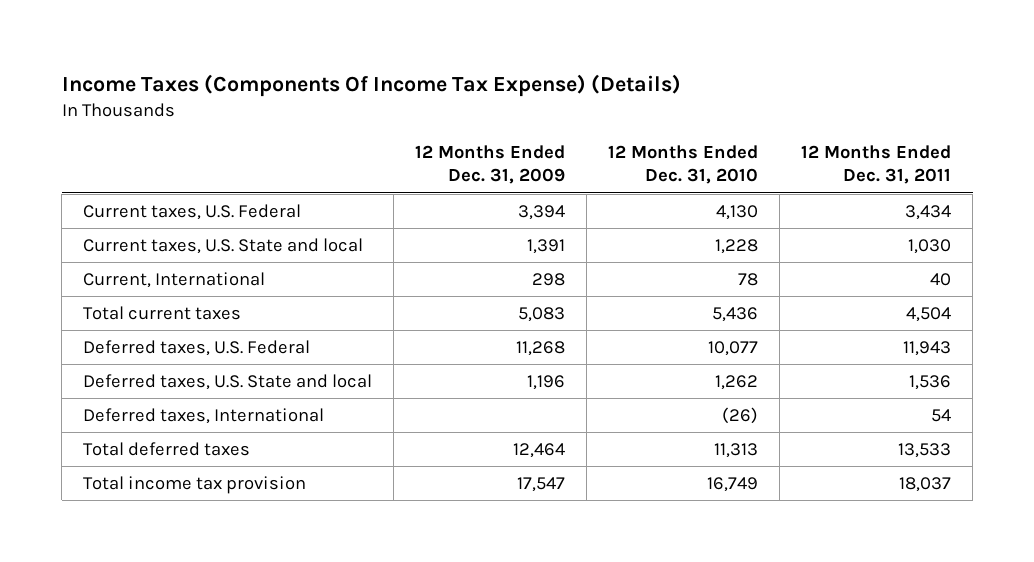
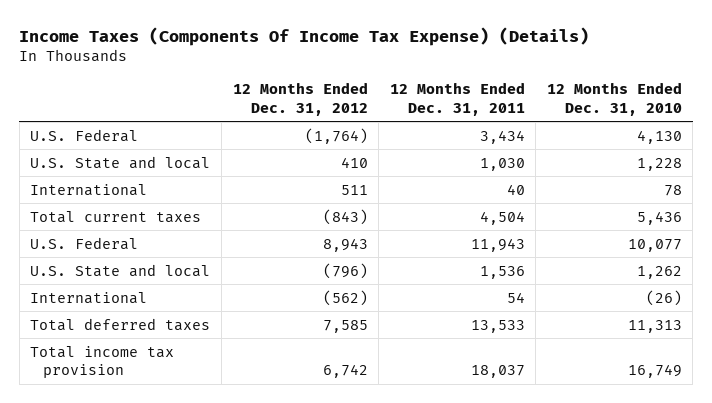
[415,144,566,185] 12 Months Ended Dec. 31, 2009 -> none
none -> [232,82,368,116] 12 Months Ended Dec. 31, 2012
[83,204,302,221] Current taxes, U.S. Federal -> [30,128,139,142] U.S. Federal
[83,238,364,255] Current taxes, U.S. State and local -> [30,155,211,169] U.S. State and local
[83,272,266,289] Current, International -> [30,183,148,196] International
[83,340,311,357] Deferred taxes, U.S. Federal -> [30,236,139,250] U.S. Federal
[83,374,373,391] Deferred taxes, U.S. State and local -> [30,263,211,277] U.S. State and local
[83,408,325,425] Deferred taxes, International -> [30,291,148,304] International

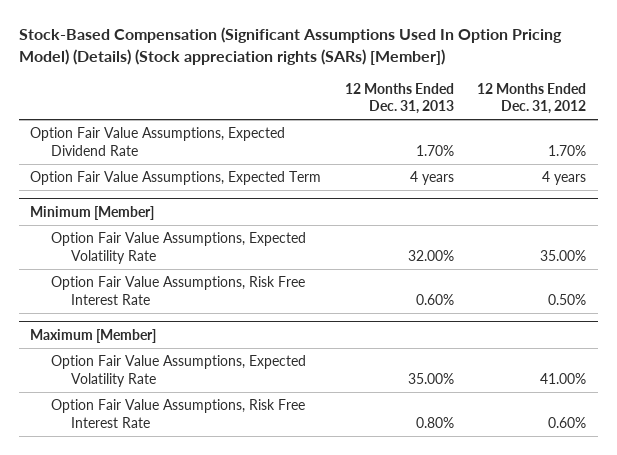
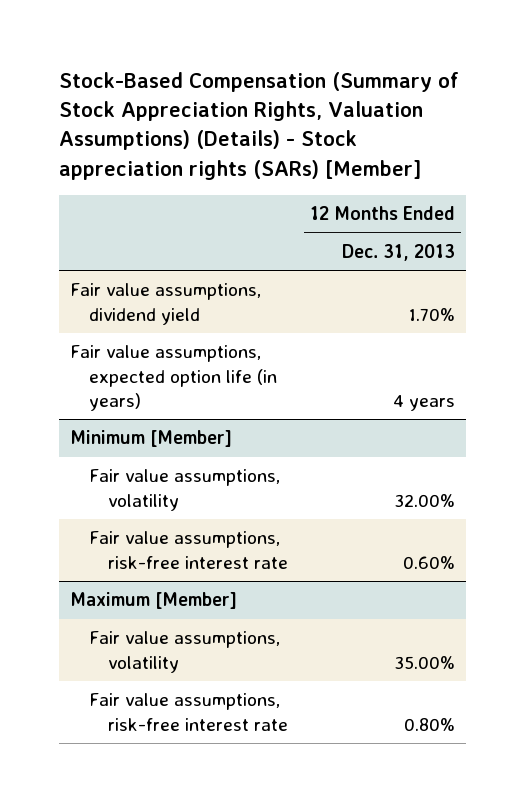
[18,27,562,65] Stock-Based Compensation (Significant Assumptions Used In Option Pricing Model) (Details) (Stock appreciation rights (SARs) [Member]) -> [58,71,459,180] Stock-Based Compensation (Summary of Stock Appreciation Rights, Valuation Assumptions) (Details) - Stock appreciation rights (SARs) [Member]
[477,82,587,115] 12 Months Ended Dec. 31, 2012 -> none
[30,127,286,156] Option Fair Value Assumptions, Expected Dividend Rate -> [69,283,261,325] Fair value assumptions, dividend yield
[30,171,322,186] Option Fair Value Assumptions, Expected Term -> [69,345,277,411] Fair value assumptions, expected option life (in years)
[50,232,306,264] Option Fair Value Assumptions, Expected Volatility Rate -> [88,469,280,511] Fair value assumptions, volatility
[50,276,305,305] Option Fair Value Assumptions, Risk Free Interest Rate -> [88,531,288,569] Fair value assumptions, risk-free interest rate
[50,355,306,387] Option Fair Value Assumptions, Expected Volatility Rate -> [88,631,280,673] Fair value assumptions, volatility
[50,399,305,428] Option Fair Value Assumptions, Risk Free Interest Rate -> [88,693,288,731] Fair value assumptions, risk-free interest rate

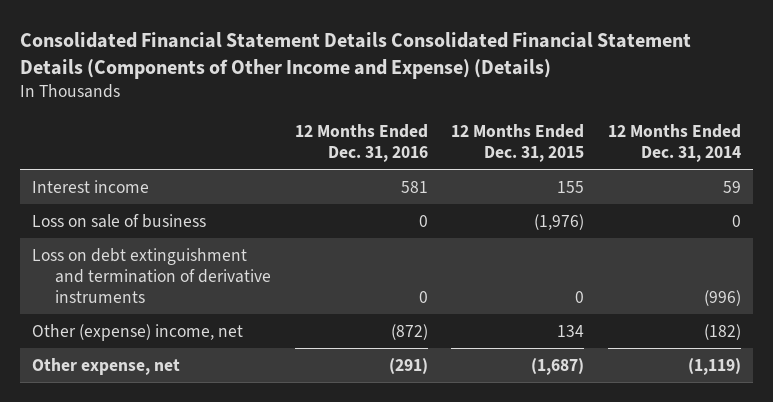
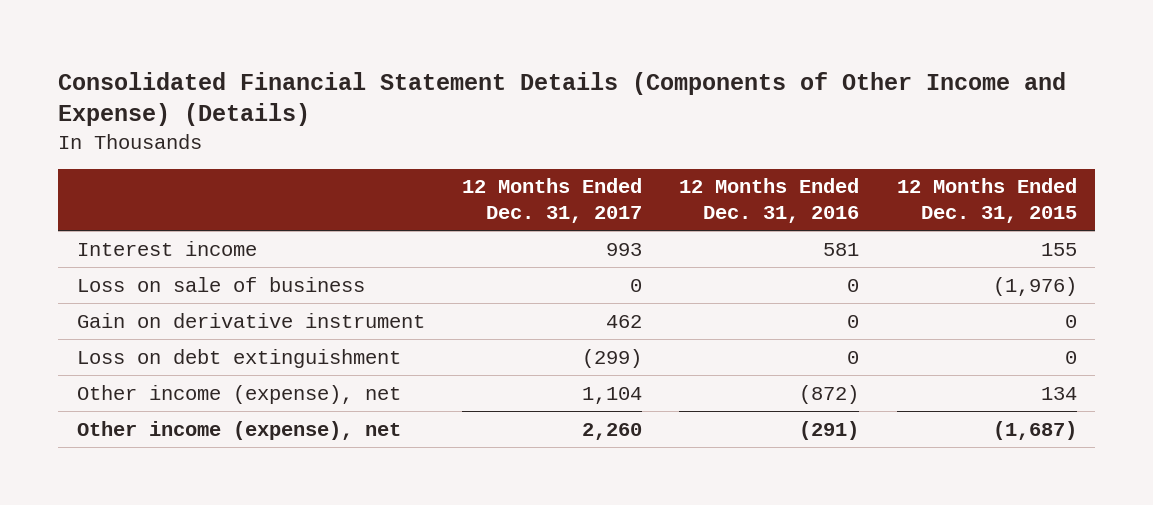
[20,31,692,79] Consolidated Financial Statement Details Consolidated Financial Statement Details (Components of Other Income and Expense) (Details) -> [58,71,1067,127] Consolidated Financial Statement Details (Components of Other Income and Expense) (Details)
[608,124,742,163] 12 Months Ended Dec. 31, 2014 -> none
none -> [462,178,643,224] 12 Months Ended Dec. 31, 2017
none -> [76,312,425,328] Gain on derivative instrument
[31,247,271,303] Loss on debt extinguishment and termination of derivative instruments -> [76,348,401,368] Loss on debt extinguishment
[31,323,243,341] Other (expense) income, net -> [76,384,401,404] Other income (expense), net
[31,357,180,375] Other expense, net -> [76,420,401,440] Other income (expense), net

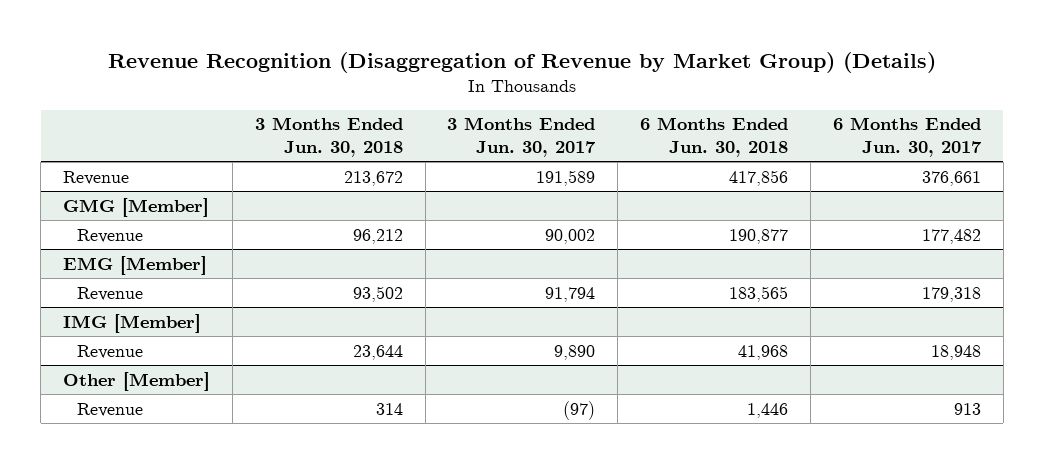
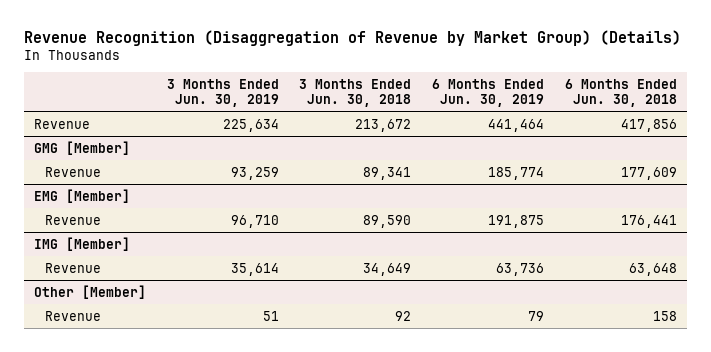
[447,117,597,157] 3 Months Ended Jun. 30, 2017 -> none
[832,117,982,157] 6 Months Ended Jun. 30, 2017 -> none
none -> [166,78,279,107] 3 Months Ended Jun. 30, 2019
none -> [432,78,545,107] 6 Months Ended Jun. 30, 2019
[352,228,403,244] 96,212 -> [363,166,412,180] 89,341
[729,228,789,244] 190,877 -> [620,166,677,180] 177,609
[352,285,403,302] 93,502 -> [363,214,412,228] 89,590
[729,285,789,302] 183,565 -> [620,214,677,228] 176,441
[352,344,403,360] 23,644 -> [363,262,412,276] 34,649
[738,344,789,360] 41,968 -> [628,262,677,276] 63,648
[375,402,403,415] 314 -> [395,310,412,321] 92
[747,402,789,418] 1,446 -> [652,310,677,321] 158

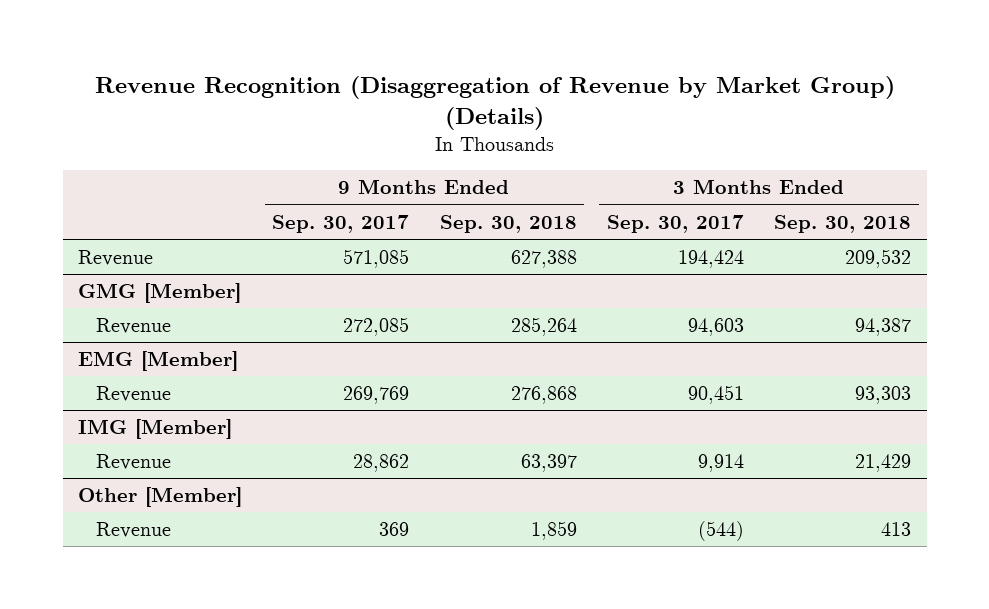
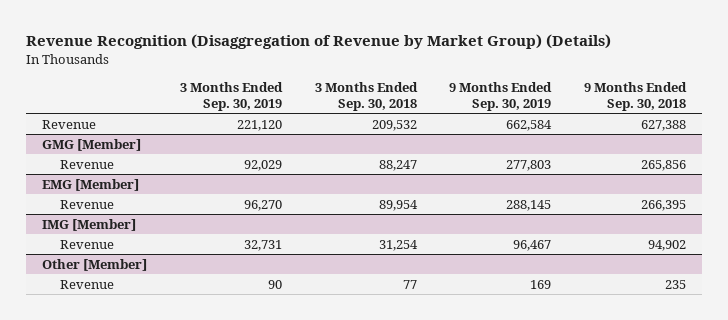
[272,214,410,233] Sep. 30, 2017 -> none
[607,214,745,233] Sep. 30, 2017 -> none
none -> [179,81,283,112] 3 Months Ended Sep. 30, 2019
none -> [449,81,553,112] 9 Months Ended Sep. 30, 2019
[510,317,577,337] 285,264 -> [640,159,686,171] 265,856
[855,318,912,337] 94,387 -> [378,159,417,171] 88,247
[510,386,577,405] 276,868 -> [640,199,686,211] 266,395
[855,386,912,405] 93,303 -> [378,199,418,211] 89,954
[520,454,577,473] 63,397 -> [647,239,686,251] 94,902
[855,454,912,473] 21,429 -> [378,239,418,251] 31,254
[530,521,577,541] 1,859 -> [664,279,686,289] 235
[881,522,912,537] 413 -> [402,279,417,289] 77

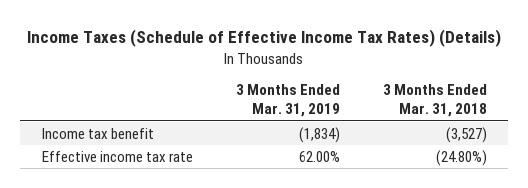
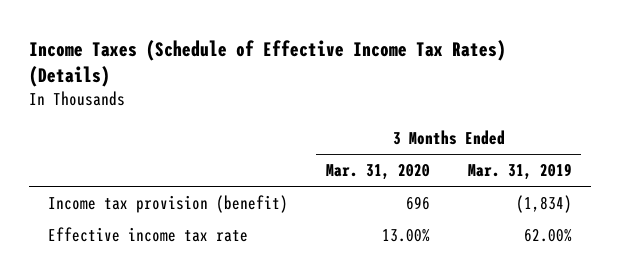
[382,84,487,118] 3 Months Ended Mar. 31, 2018 -> none
none -> [325,164,430,181] Mar. 31, 2020
[41,128,154,140] Income tax benefit -> [48,194,289,213] Income tax provision (benefit)

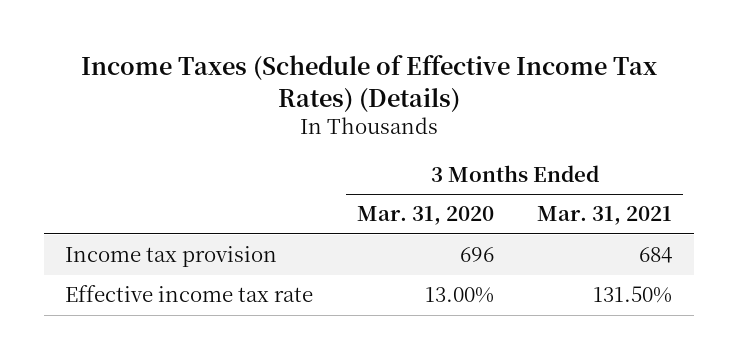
[467,163,572,181] Mar. 31, 2019 -> none
none -> [537,206,673,226] Mar. 31, 2021
[48,194,289,213] Income tax provision (benefit) -> [65,246,278,268] Income tax provision

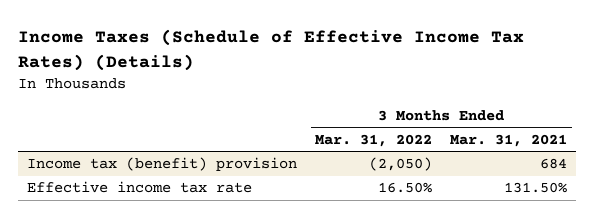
[356,206,494,226] Mar. 31, 2020 -> none
none -> [315,133,433,147] Mar. 31, 2022
[65,246,278,268] Income tax provision -> [26,157,297,172] Income tax (benefit) provision

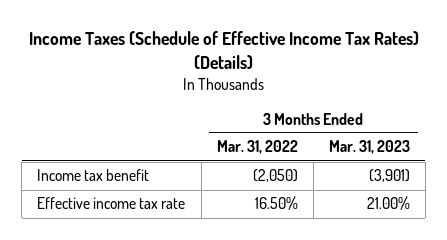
[450,133,568,147] Mar. 31, 2021 -> none
none -> [328,140,410,155] Mar. 31, 2023
[26,157,297,172] Income tax (benefit) provision -> [37,169,150,182] Income tax benefit

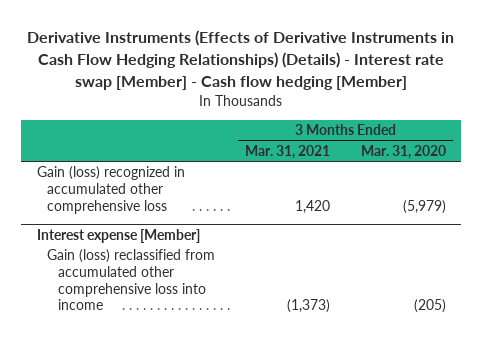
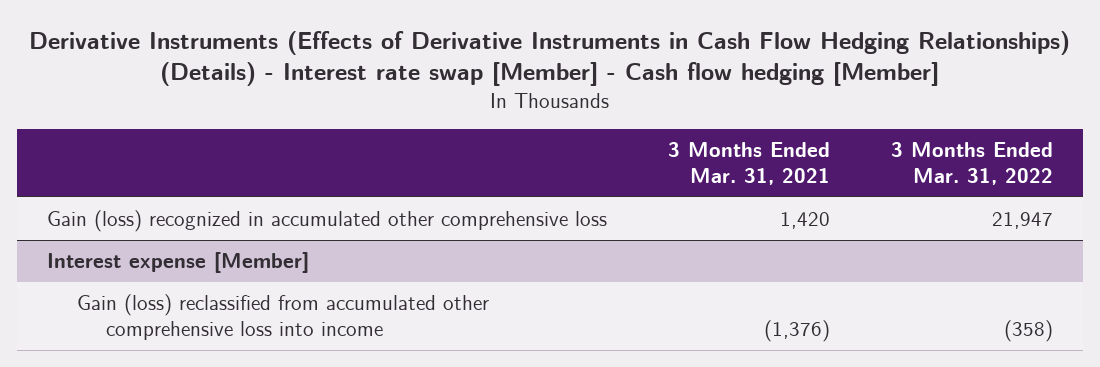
[360,144,446,159] Mar. 31, 2020 -> none
none -> [890,141,1053,185] 3 Months Ended Mar. 31, 2022
[287,299,331,314] (1,373) -> [763,320,830,343] (1,376)

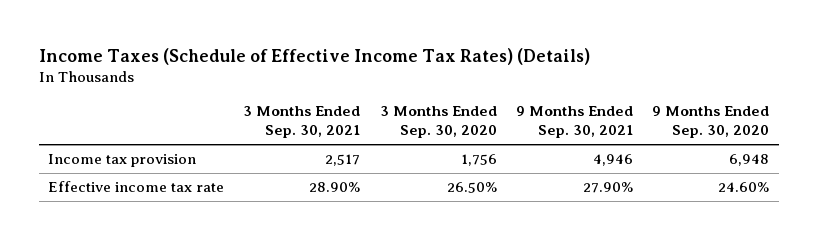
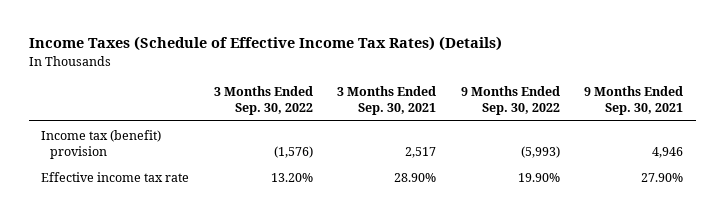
[379,106,497,139] 3 Months Ended Sep. 30, 2020 -> none
[652,106,770,139] 9 Months Ended Sep. 30, 2020 -> none
none -> [213,86,313,116] 3 Months Ended Sep. 30, 2022
none -> [460,86,560,116] 9 Months Ended Sep. 30, 2022
[48,154,197,168] Income tax provision -> [40,129,161,159] Income tax (benefit) provision

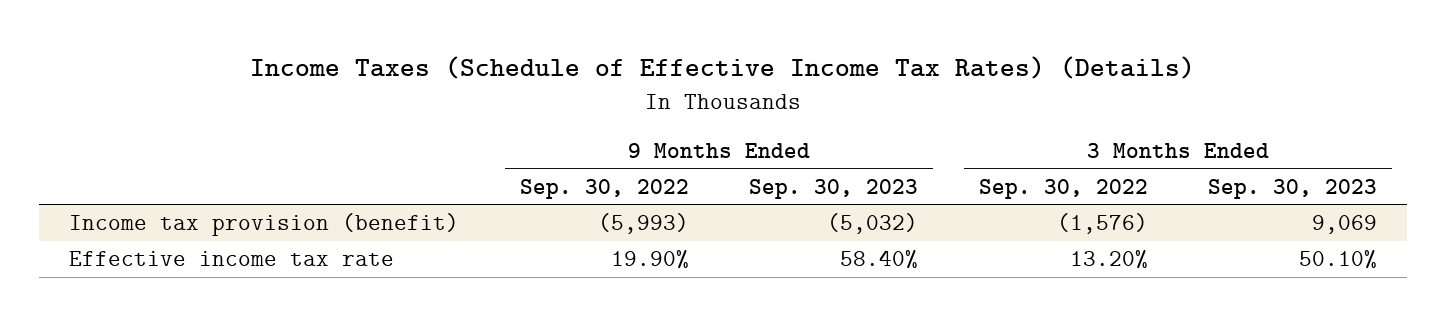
[337,86,437,116] 3 Months Ended Sep. 30, 2021 -> none
[584,86,684,116] 9 Months Ended Sep. 30, 2021 -> none
none -> [749,178,919,199] Sep. 30, 2023
none -> [1208,178,1378,199] Sep. 30, 2023
[40,129,161,159] Income tax (benefit) provision -> [69,213,460,237] Income tax provision (benefit)

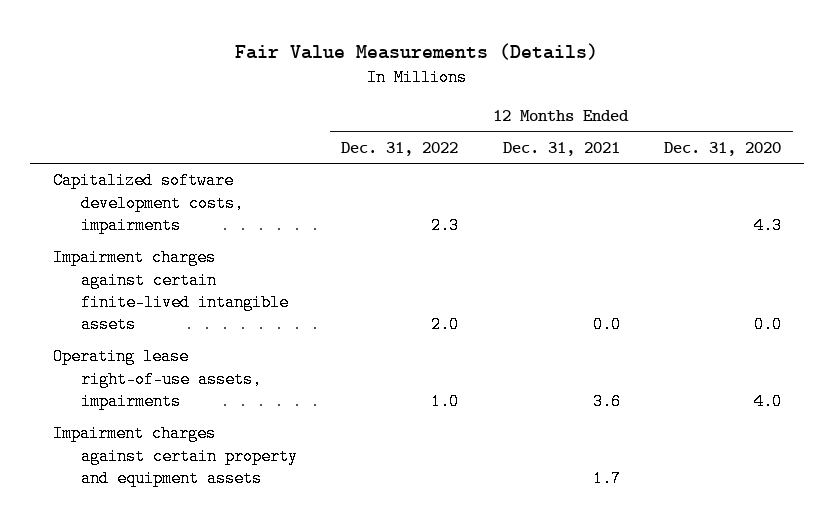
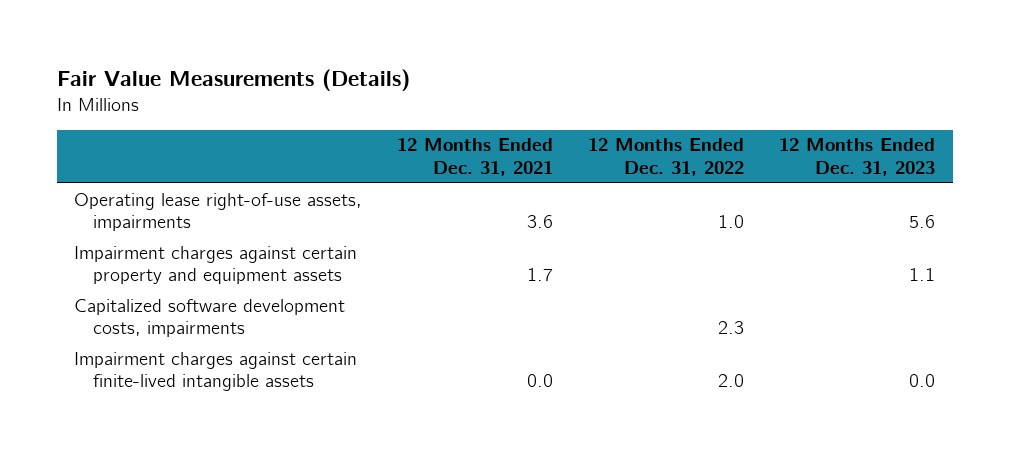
[664,141,782,156] Dec. 31, 2020 -> none
none -> [779,138,936,177] 12 Months Ended Dec. 31, 2023
[52,172,244,235] Capitalized software development costs, impairments -> [74,298,346,338] Capitalized software development costs, impairments
[52,249,289,334] Impairment charges against certain finite-lived intangible assets -> [74,351,358,392] Impairment charges against certain finite-lived intangible assets

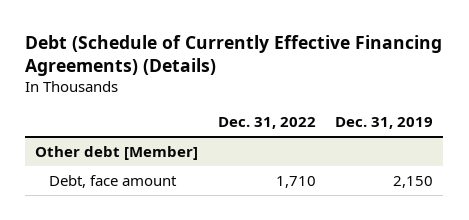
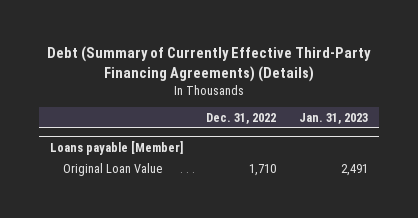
[25,34,443,77] Debt (Schedule of Currently Effective Financing Agreements) (Details) -> [47,46,372,82] Debt (Summary of Currently Effective Third-Party Financing Agreements) (Details)
[335,117,434,130] Dec. 31, 2019 -> none
none -> [298,112,368,124] Jan. 31, 2023
[35,145,199,160] Other debt [Member] -> [50,140,184,155] Loans payable [Member]
[48,174,177,188] Debt, face amount -> [62,162,162,176] Original Loan Value

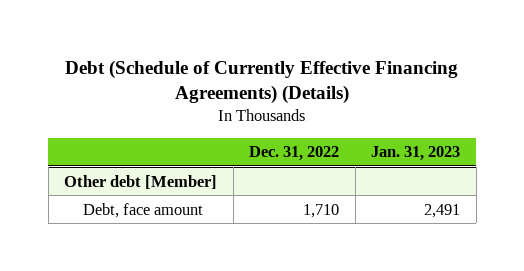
[47,46,372,82] Debt (Summary of Currently Effective Third-Party Financing Agreements) (Details) -> [65,59,459,105] Debt (Schedule of Currently Effective Financing Agreements) (Details)
[50,140,184,155] Loans payable [Member] -> [64,174,218,189] Other debt [Member]
[62,162,162,176] Original Loan Value -> [82,202,203,218] Debt, face amount

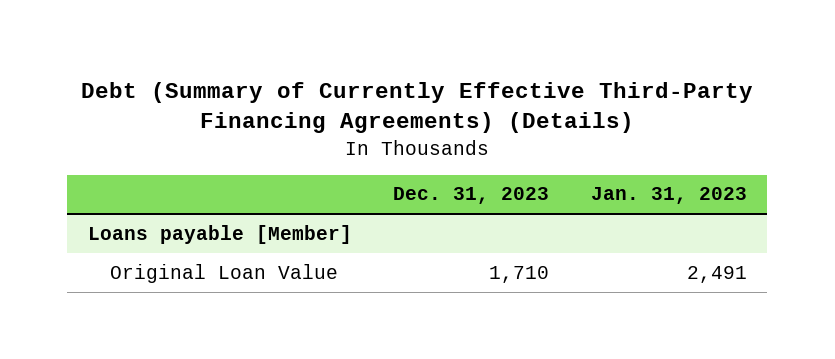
[65,59,459,105] Debt (Schedule of Currently Effective Financing Agreements) (Details) -> [81,81,754,134] Debt (Summary of Currently Effective Third-Party Financing Agreements) (Details)
[249,146,340,162] Dec. 31, 2022 -> none
none -> [393,187,550,205] Dec. 31, 2023
[64,174,218,189] Other debt [Member] -> [88,224,353,244] Loans payable [Member]
[82,202,203,218] Debt, face amount -> [110,263,339,283] Original Loan Value

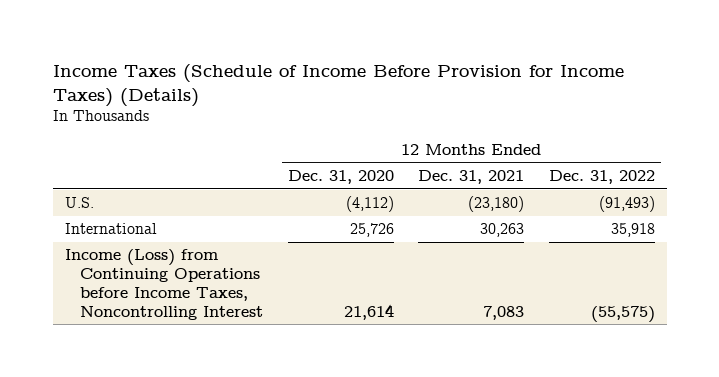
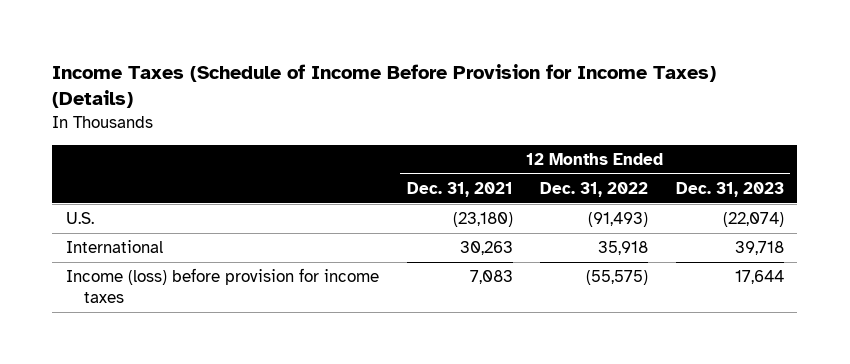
[287,170,394,185] Dec. 31, 2020 -> none
none -> [675,182,784,198] Dec. 31, 2023
[64,249,264,320] Income (Loss) from Continuing Operations before Income Taxes, Noncontrolling Interest -> [65,268,379,304] Income (loss) before provision for income taxes

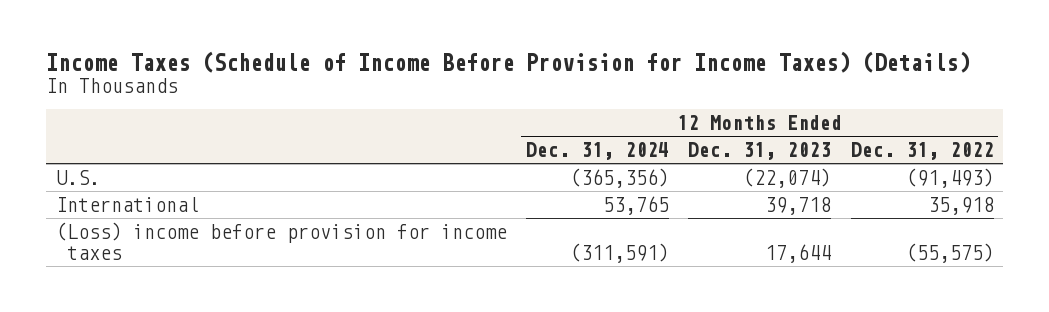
[406,182,513,198] Dec. 31, 2021 -> none
none -> [525,142,669,161] Dec. 31, 2024
[65,268,379,304] Income (loss) before provision for income taxes -> [55,222,507,260] (Loss) income before provision for income taxes

